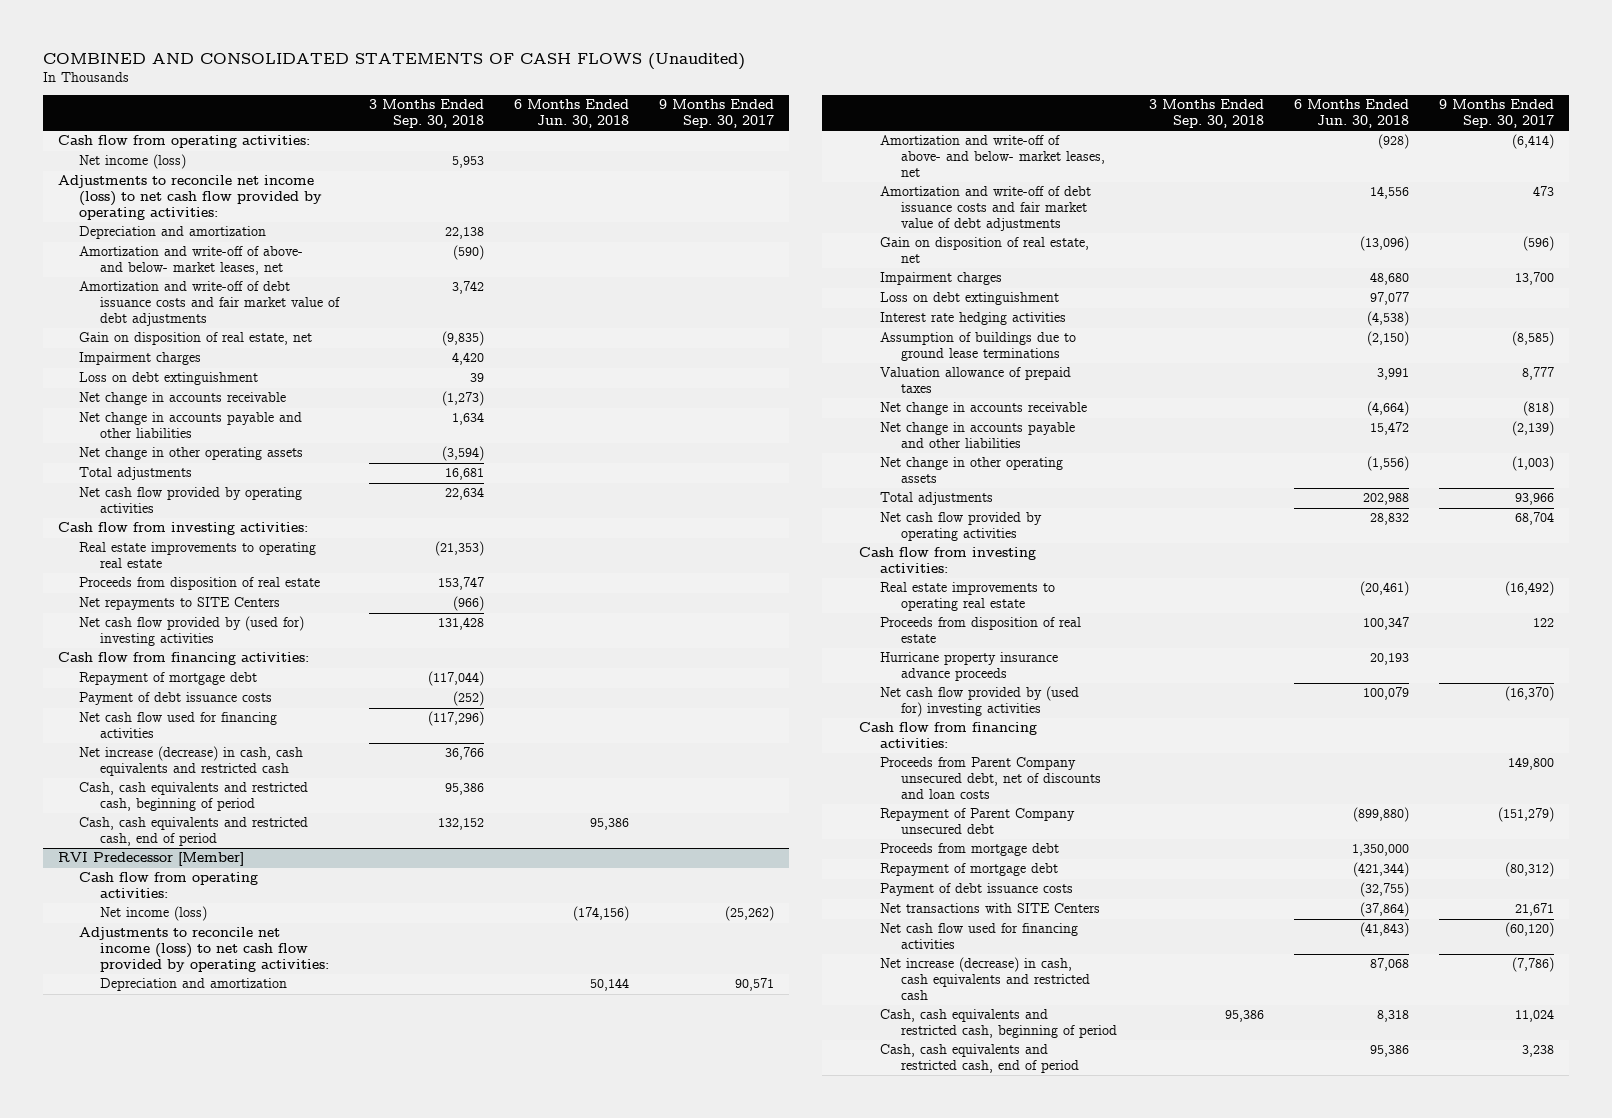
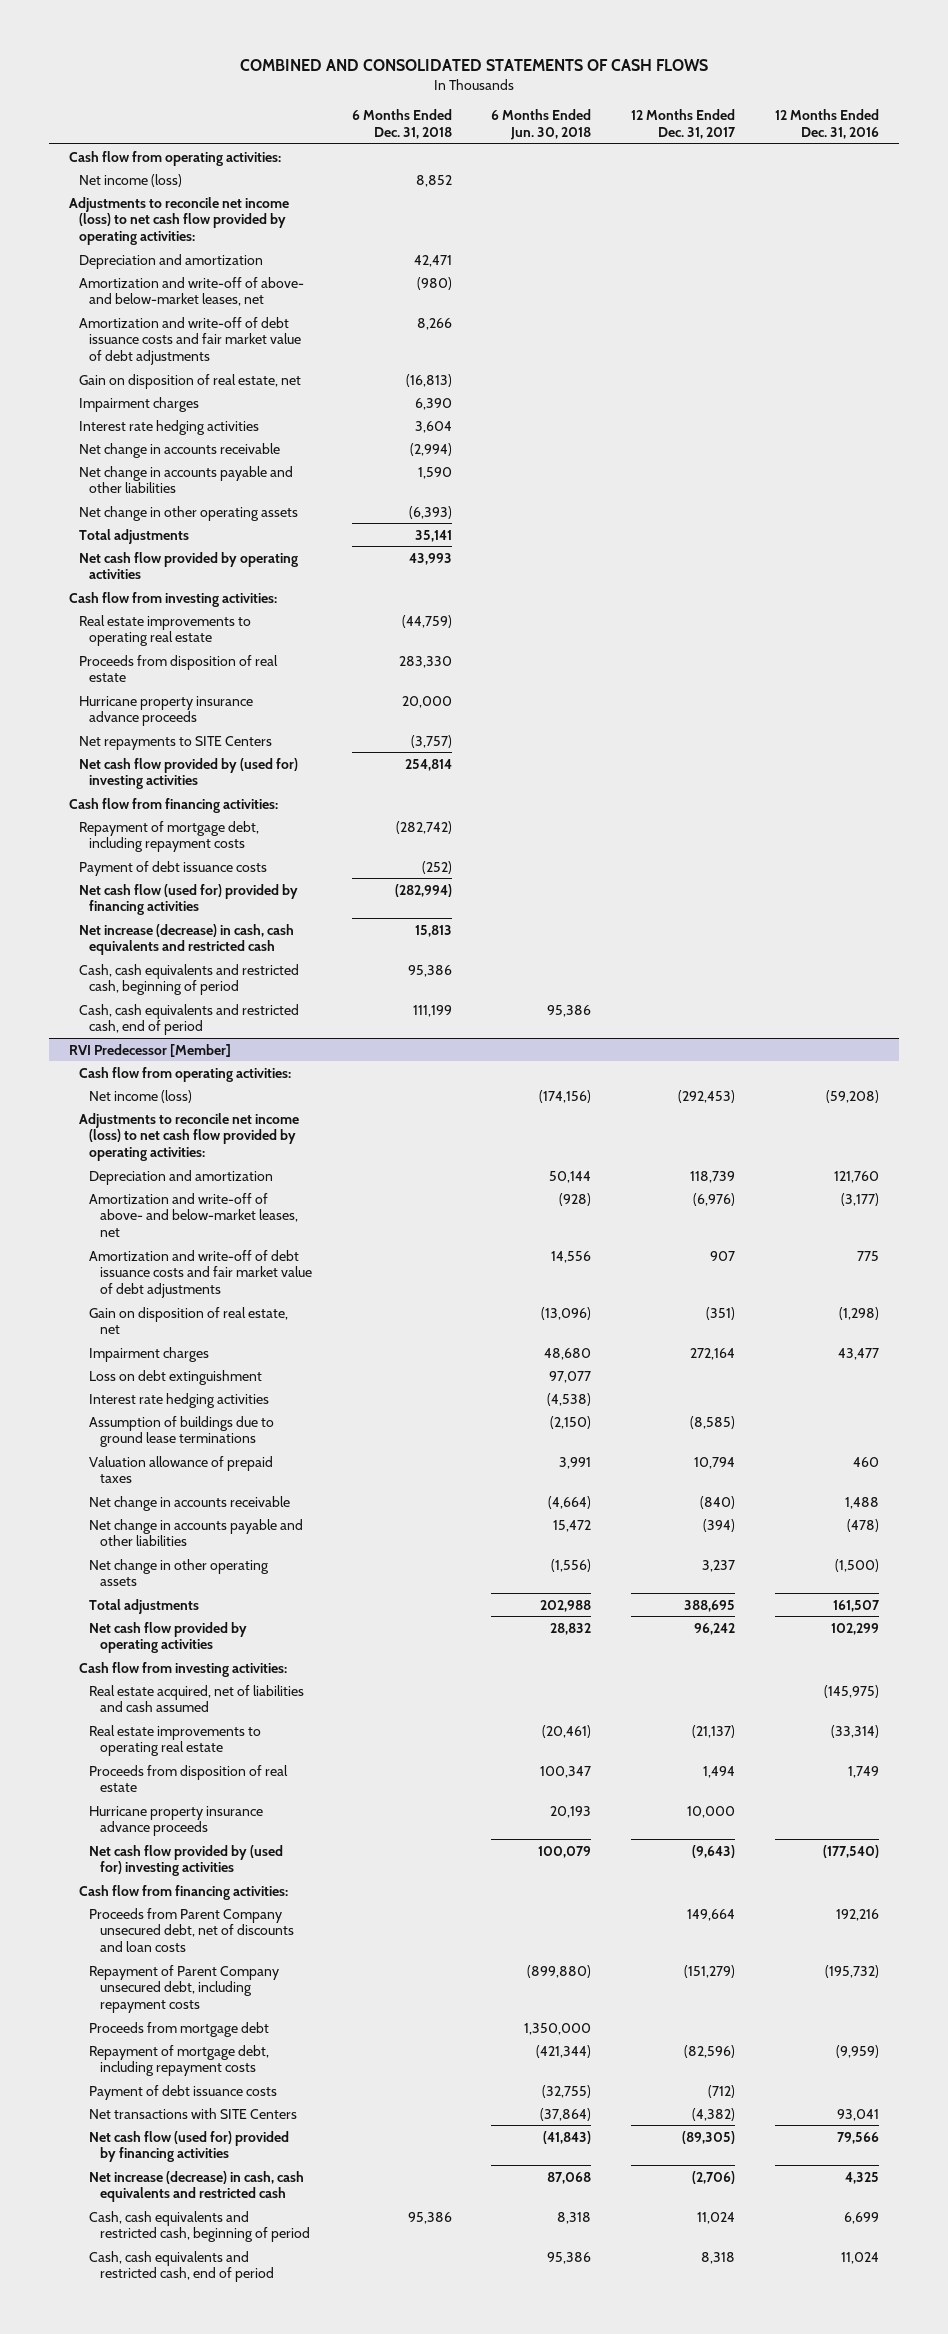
[42,52,745,70] COMBINED AND CONSOLIDATED STATEMENTS OF CASH FLOWS (Unaudited) -> [240,58,709,71] COMBINED AND CONSOLIDATED STATEMENTS OF CASH FLOWS
[369,99,485,128] 3 Months Ended Sep. 30, 2018 -> none
[659,99,775,128] 9 Months Ended Sep. 30, 2017 -> none
none -> [351,109,452,140] 6 Months Ended Dec. 31, 2018
none -> [631,109,737,140] 12 Months Ended Dec. 31, 2017
none -> [775,109,880,140] 12 Months Ended Dec. 31, 2016
[79,246,304,276] Amortization and write-off of above- and below- market leases, net -> [79,276,305,307] Amortization and write-off of above- and below-market leases, net
[79,372,259,386] Loss on debt extinguishment -> none
none -> [79,419,260,435] Interest rate hedging activities
none -> [79,695,254,727] Hurricane property insurance advance proceeds
[79,672,258,686] Repayment of mortgage debt -> [79,820,260,853] Repayment of mortgage debt, including repayment costs
[79,712,278,739] Net cash flow used for financing activities -> [79,883,299,916] Net cash flow (used for) provided by financing activities
[879,135,1106,177] Amortization and write-off of above- and below- market leases, net -> [89,1192,298,1237] Amortization and write-off of above- and below-market leases, net
none -> [89,1684,305,1713] Real estate acquired, net of liabilities and cash assumed
[879,808,1075,835] Repayment of Parent Company unsecured debt -> [89,1964,280,2013] Repayment of Parent Company unsecured debt, including repayment costs
[879,863,1058,877] Repayment of mortgage debt -> [89,2044,270,2077] Repayment of mortgage debt, including repayment costs
[879,923,1078,950] Net cash flow used for financing activities -> [89,2130,290,2163] Net cash flow (used for) provided by financing activities

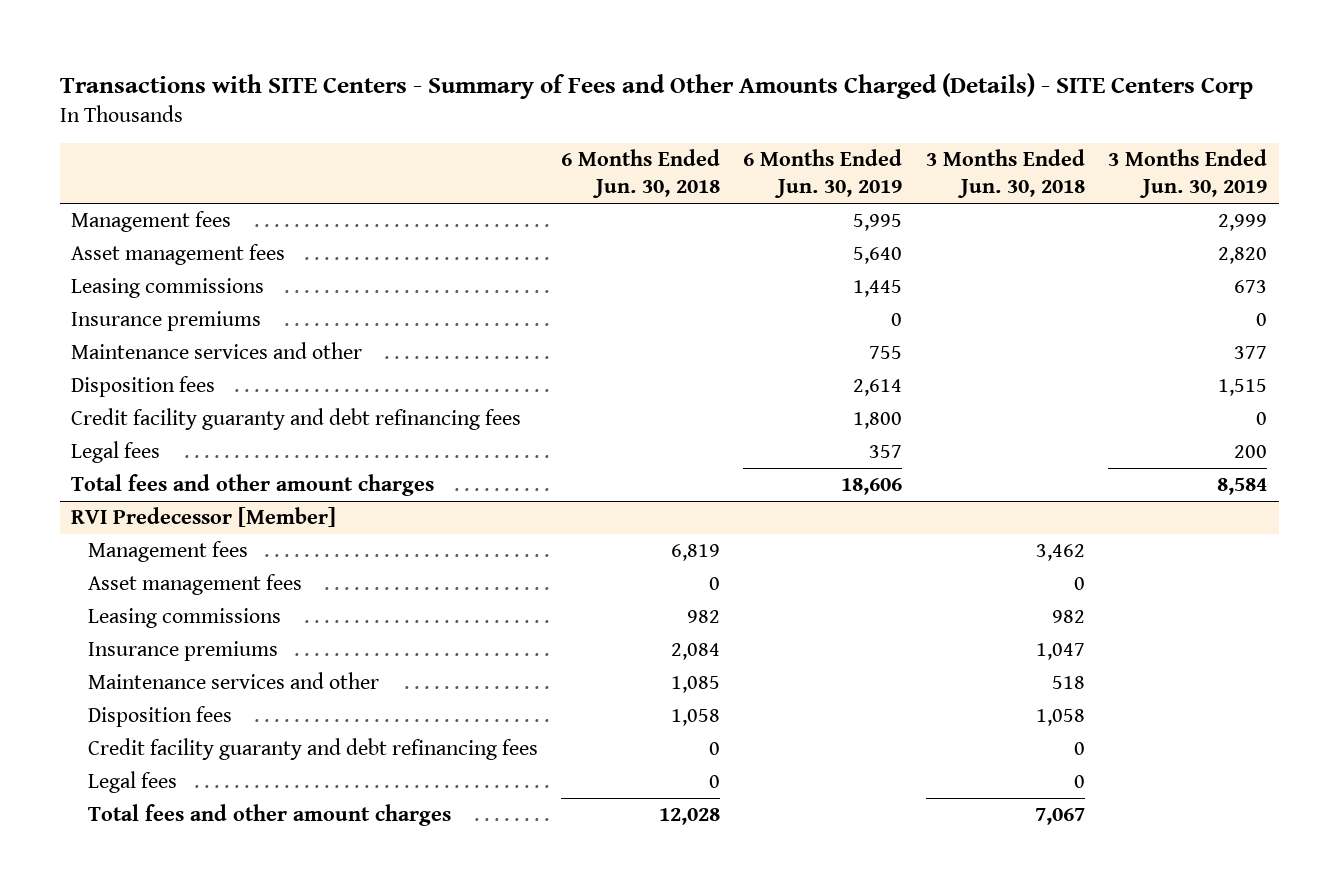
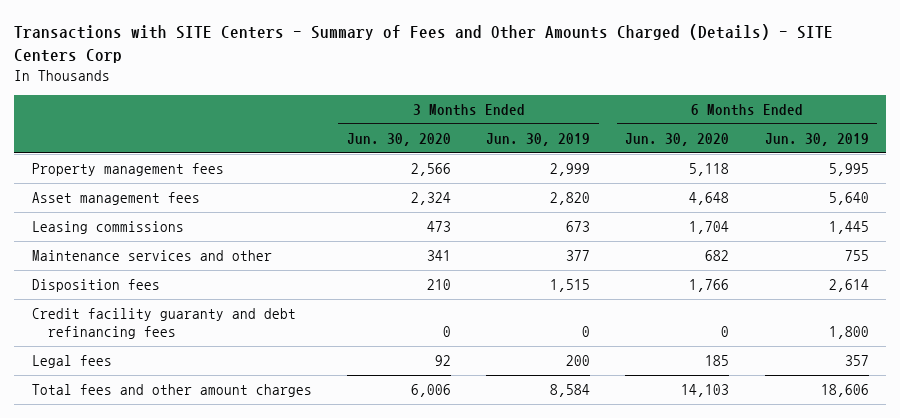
[560,149,720,199] 6 Months Ended Jun. 30, 2018 -> none
[925,149,1085,199] 3 Months Ended Jun. 30, 2018 -> none
none -> [346,133,451,147] Jun. 30, 2020
none -> [625,133,730,147] Jun. 30, 2020
[71,211,232,233] Management fees -> [31,163,224,177] Property management fees
[71,311,262,332] Insurance premiums -> none
[71,507,337,528] RVI Predecessor [Member] -> none
[87,541,248,563] Management fees -> none
[87,574,302,596] Asset management fees -> none
[87,608,281,629] Leasing commissions -> none
[87,641,278,662] Insurance premiums -> none
[87,672,379,690] Maintenance services and other -> none
[87,706,232,728] Disposition fees -> none
[87,738,538,761] Credit facility guaranty and debt refinancing fees -> none
[87,771,177,794] Legal fees -> none
[87,804,451,827] Total fees and other amount charges -> none

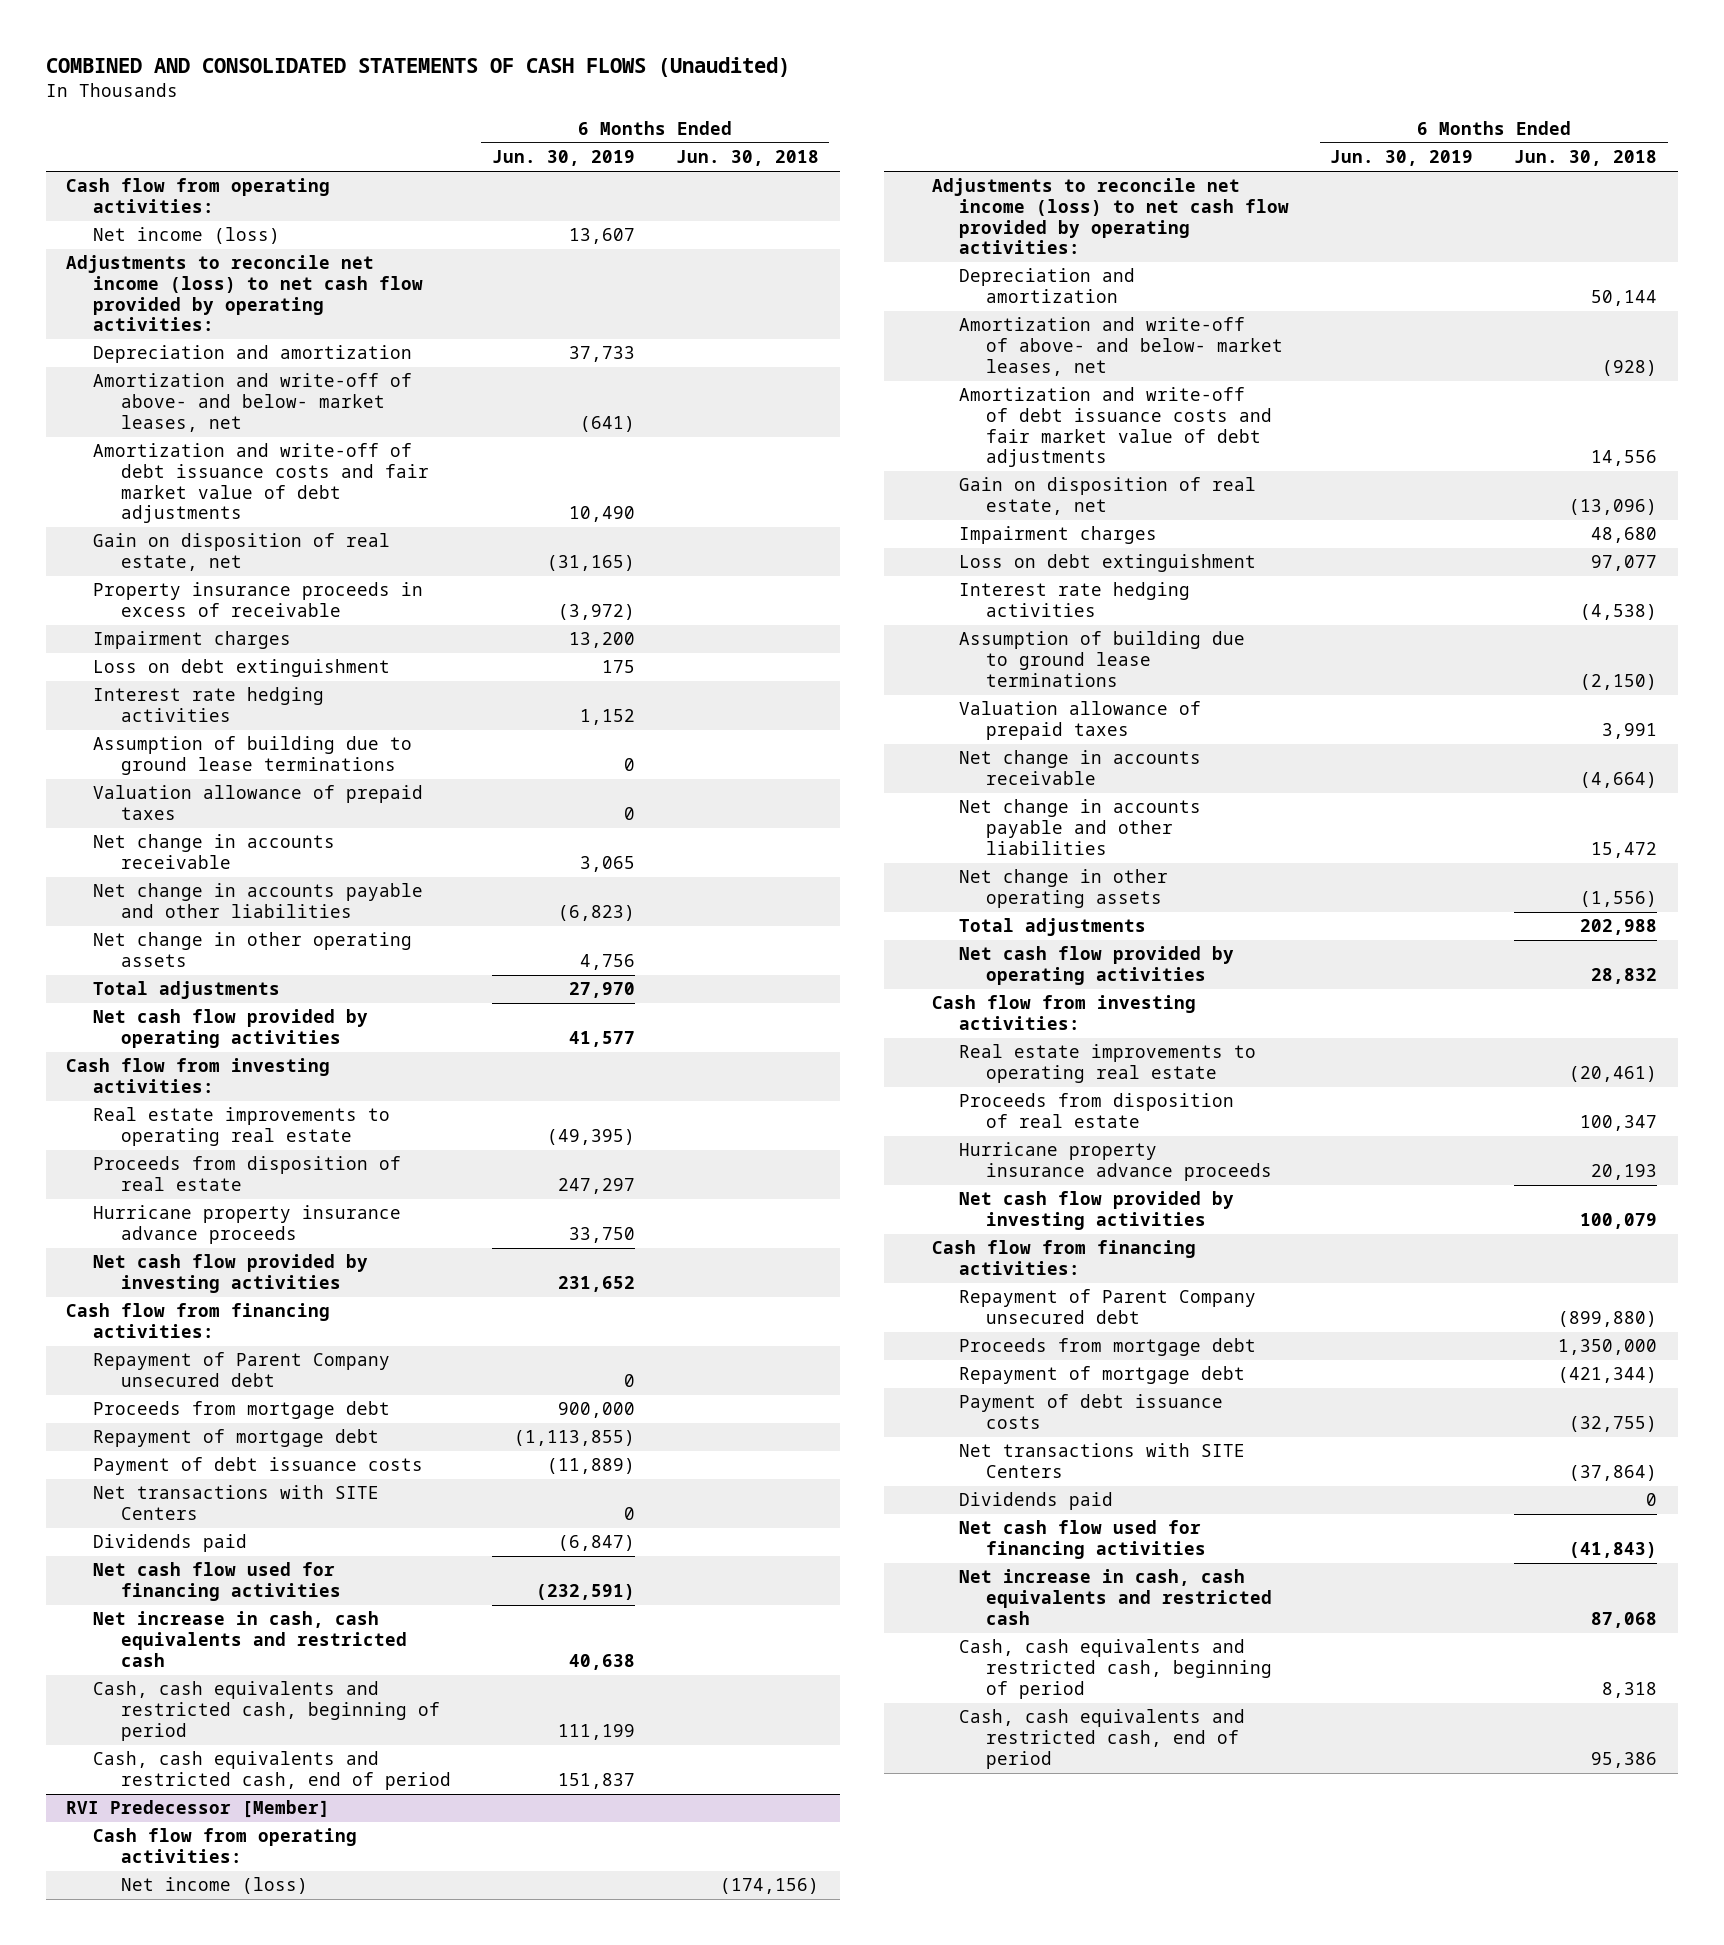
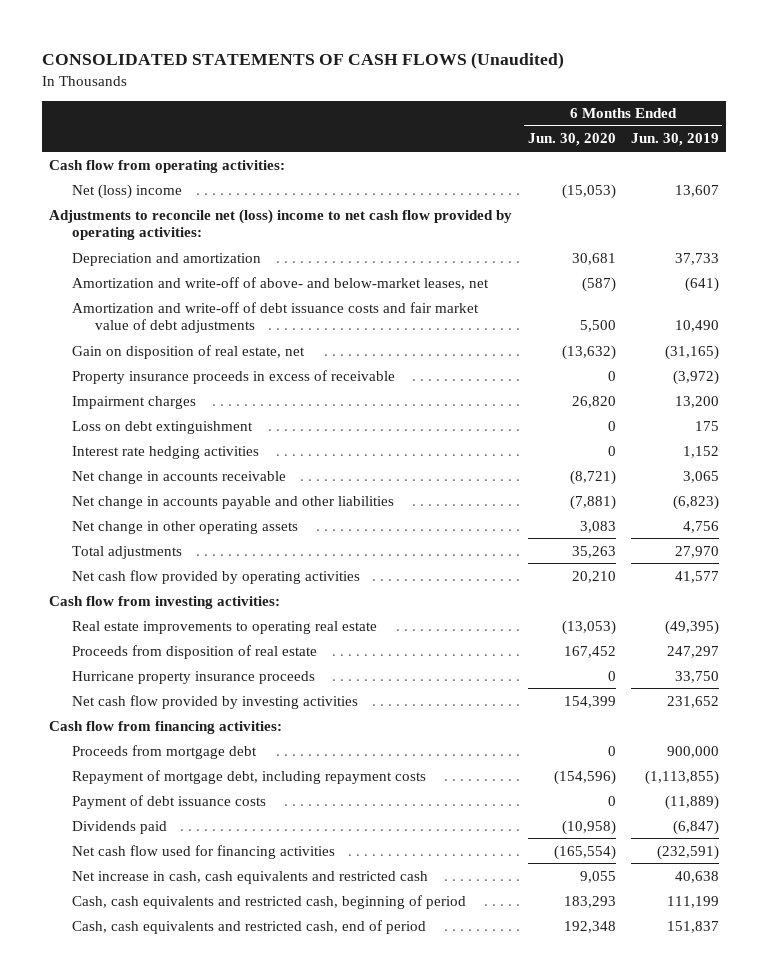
[45,56,790,77] COMBINED AND CONSOLIDATED STATEMENTS OF CASH FLOWS (Unaudited) -> [41,52,564,70] CONSOLIDATED STATEMENTS OF CASH FLOWS (Unaudited)
[676,150,820,167] Jun. 30, 2018 -> none
none -> [527,133,616,147] Jun. 30, 2020
[93,227,281,245] Net income (loss) -> [72,183,183,199] Net (loss) income
[66,255,424,332] Adjustments to reconcile net income (loss) to net cash flow provided by operating activities: -> [49,208,513,241] Adjustments to reconcile net (loss) income to net cash flow provided by operating activities:
[93,373,413,432] Amortization and write-off of above- and below- market leases, net -> [72,276,490,290] Amortization and write-off of above- and below-market leases, net
[93,736,413,776] Assumption of building due to ground lease terminations -> none
[93,785,424,821] Valuation allowance of prepaid taxes -> none
[93,1205,402,1245] Hurricane property insurance advance proceeds -> [72,670,316,684] Hurricane property insurance proceeds
[93,1352,391,1388] Repayment of Parent Company unsecured debt -> none
[93,1429,380,1448] Repayment of mortgage debt -> [72,769,427,784] Repayment of mortgage debt, including repayment costs
[93,1485,380,1521] Net transactions with SITE Centers -> none
[66,1800,331,1819] RVI Predecessor [Member] -> none
[93,1828,358,1864] Cash flow from operating activities: -> none
[120,1877,308,1895] Net income (loss) -> none
[931,178,1289,255] Adjustments to reconcile net income (loss) to net cash flow provided by operating activities: -> none
[958,268,1135,304] Depreciation and amortization -> none
[958,317,1283,376] Amortization and write-off of above- and below- market leases, net -> none
[958,387,1272,468] Amortization and write-off of debt issuance costs and fair market value of debt adjustments -> none
[958,477,1256,516] Gain on disposition of real estate, net -> none
[958,526,1157,545] Impairment charges -> none
[958,554,1256,573] Loss on debt extinguishment -> none
[958,582,1190,618] Interest rate hedging activities -> none
[958,631,1245,687] Assumption of building due to ground lease terminations -> none
[958,701,1201,741] Valuation allowance of prepaid taxes -> none
[958,750,1201,786] Net change in accounts receivable -> none
[958,799,1201,855] Net change in accounts payable and other liabilities -> none
[958,869,1168,909] Net change in other operating assets -> none
[958,918,1146,937] Total adjustments -> none
[958,946,1234,986] Net cash flow provided by operating activities -> none
[931,995,1196,1031] Cash flow from investing activities: -> none
[958,1044,1256,1084] Real estate improvements to operating real estate -> none
[958,1093,1234,1129] Proceeds from disposition of real estate -> none
[958,1142,1272,1182] Hurricane property insurance advance proceeds -> none
[958,1191,1234,1231] Net cash flow provided by investing activities -> none
[931,1240,1196,1276] Cash flow from financing activities: -> none
[958,1289,1256,1325] Repayment of Parent Company unsecured debt -> none
[958,1338,1256,1357] Proceeds from mortgage debt -> none
[958,1366,1245,1385] Repayment of mortgage debt -> none
[958,1394,1223,1430] Payment of debt issuance costs -> none
[958,1443,1245,1479] Net transactions with SITE Centers -> none
[958,1492,1113,1511] Dividends paid -> none
[958,1520,1206,1560] Net cash flow used for financing activities -> none
[958,1569,1272,1625] Net increase in cash, cash equivalents and restricted cash -> none
[958,1639,1272,1699] Cash, cash equivalents and restricted cash, beginning of period -> none
[958,1709,1245,1769] Cash, cash equivalents and restricted cash, end of period -> none

